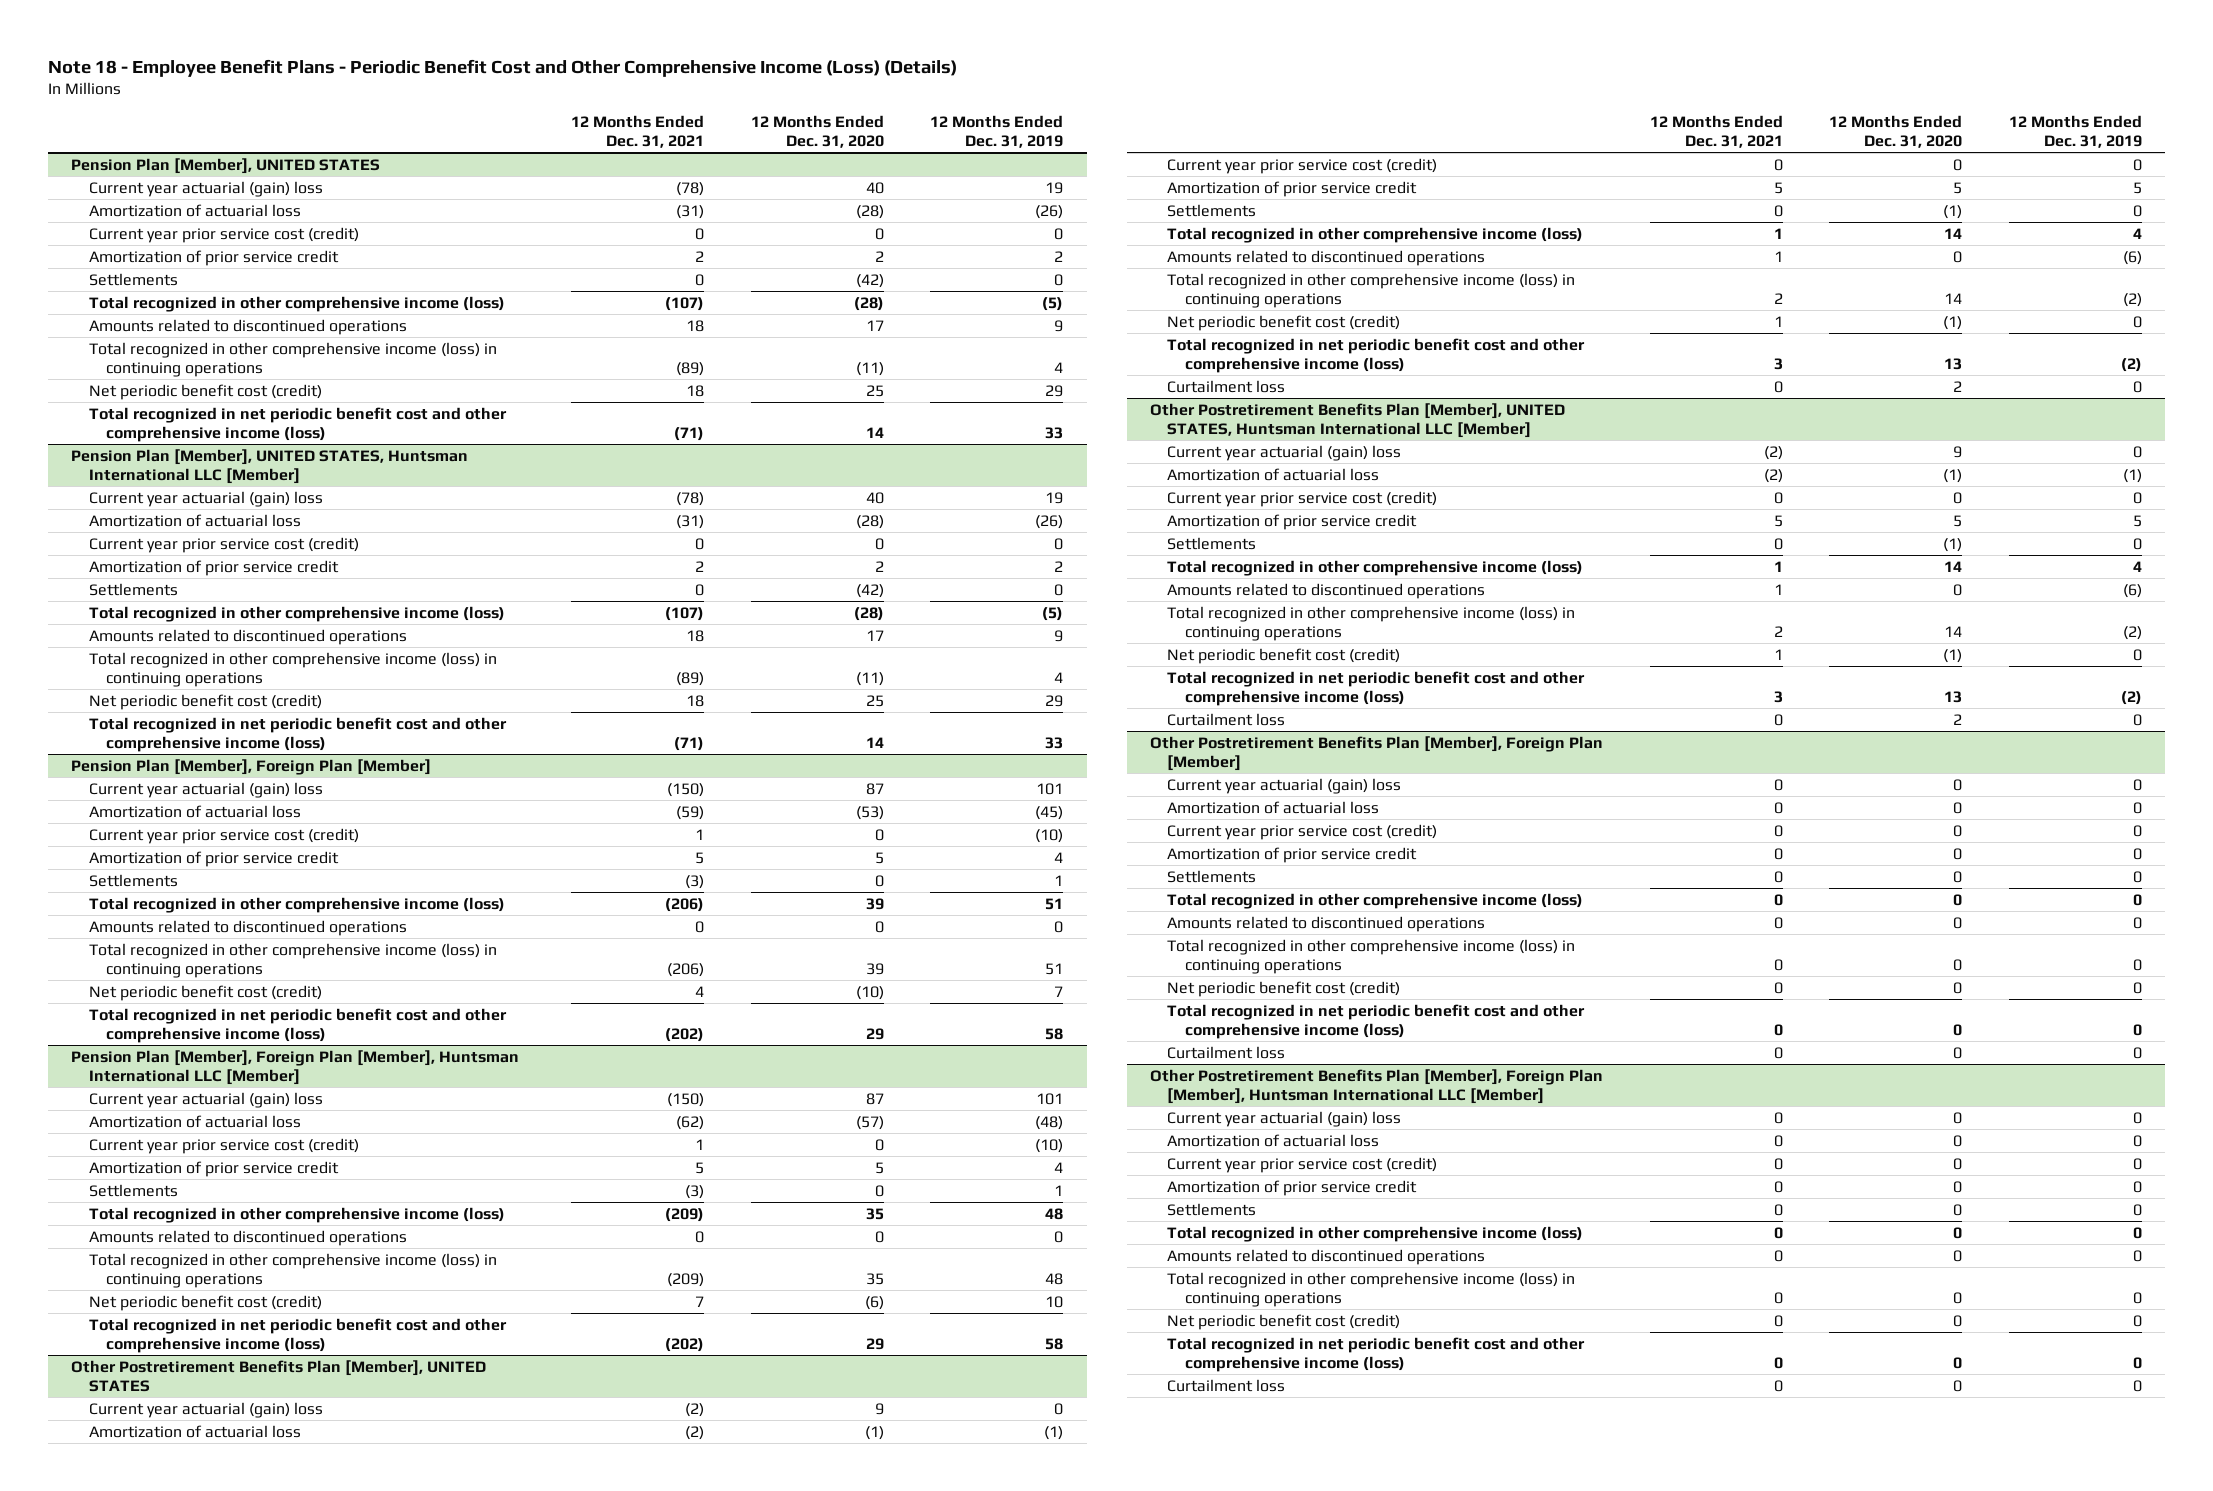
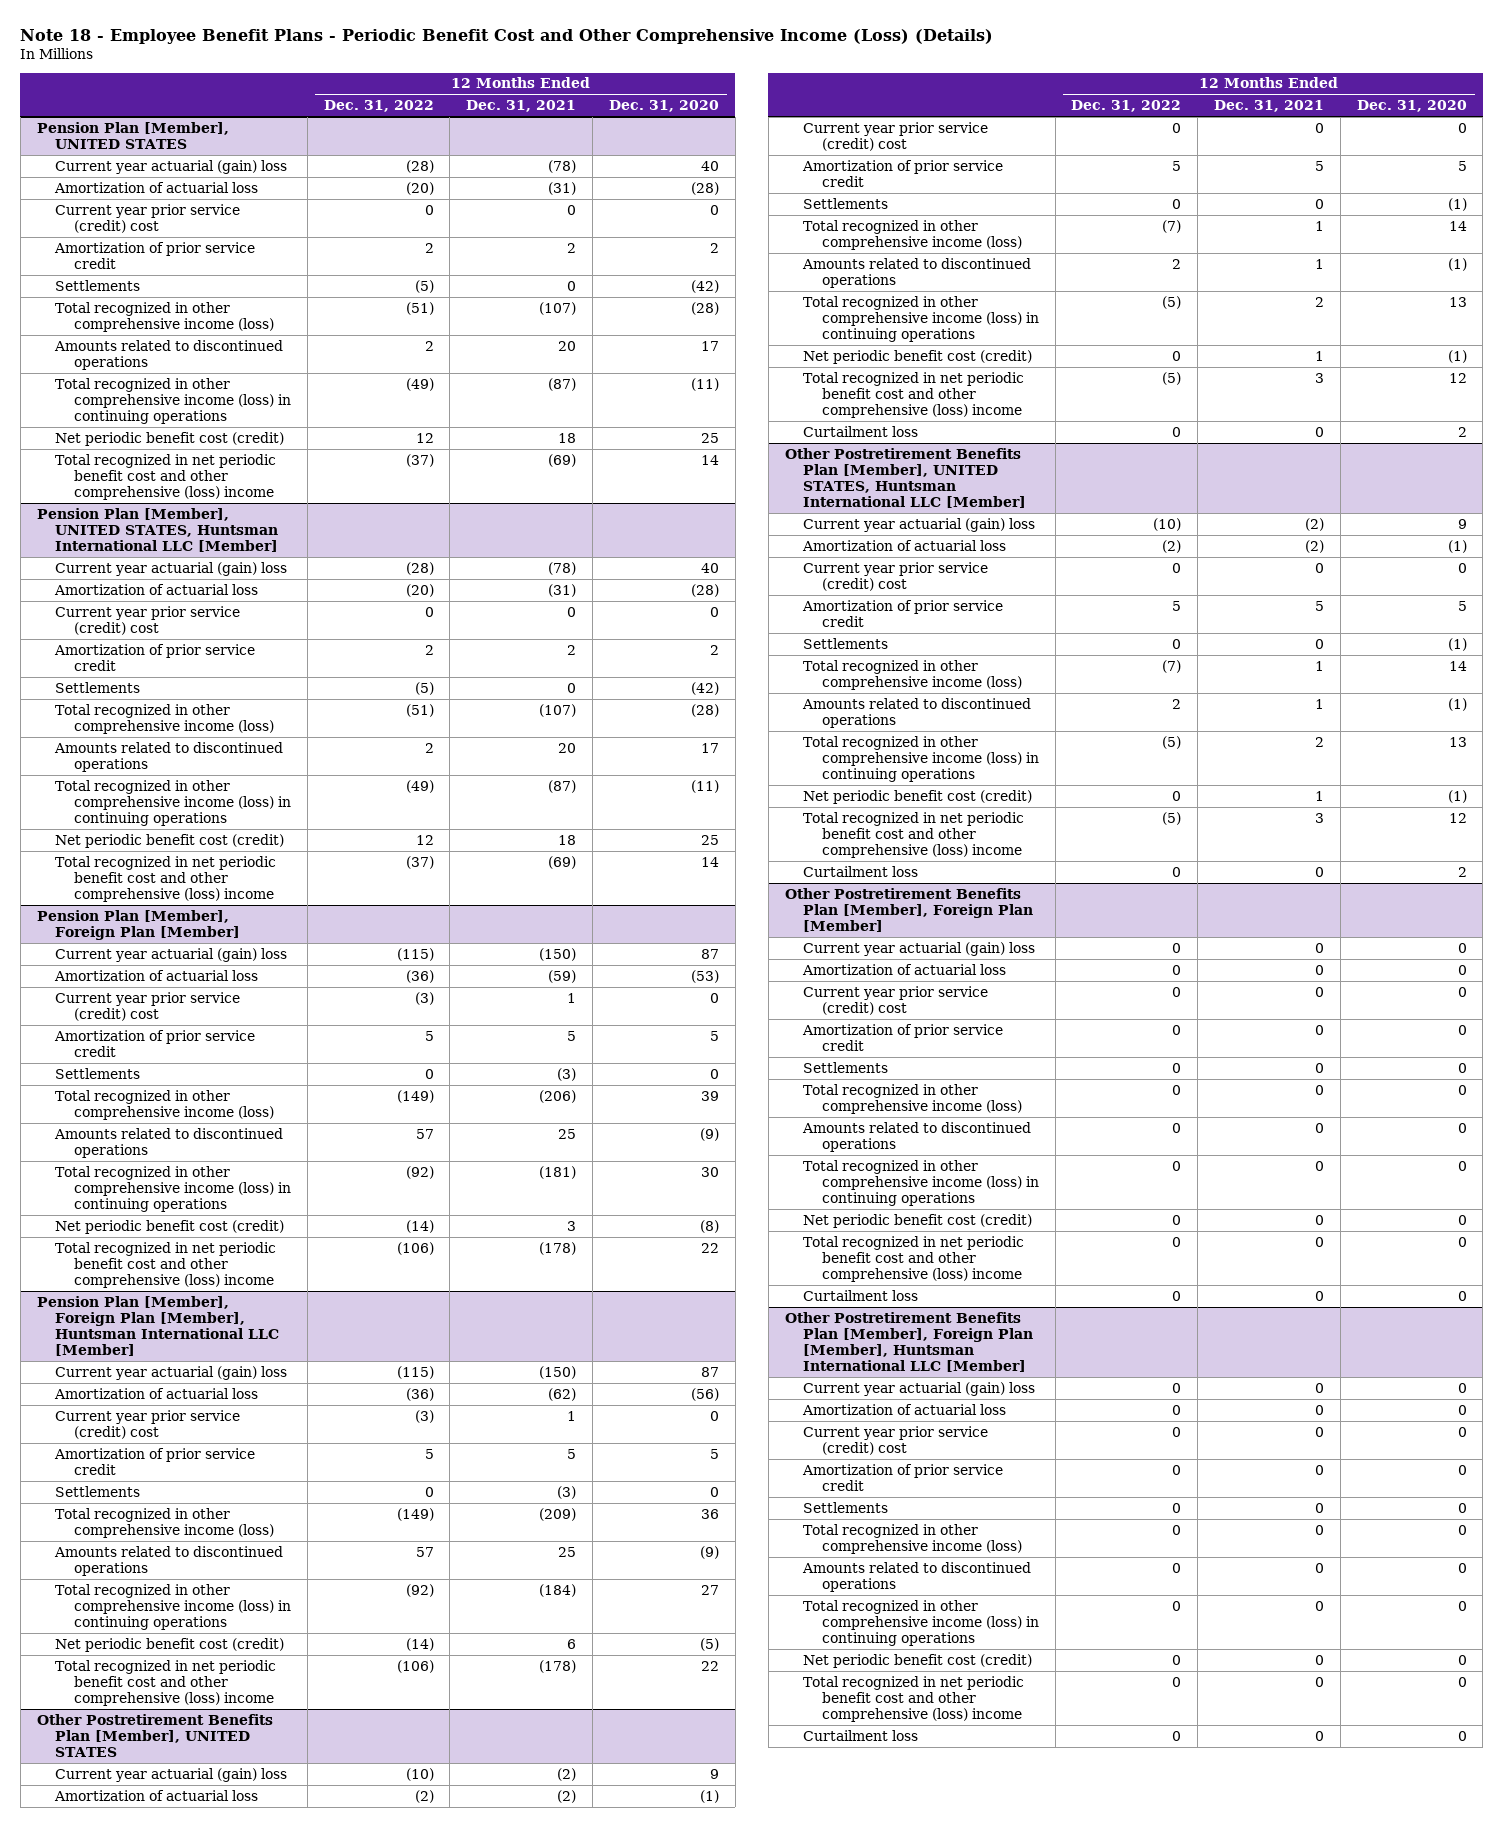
[930,115,1064,149] 12 Months Ended Dec. 31, 2019 -> none
none -> [323,100,434,113] Dec. 31, 2022
[88,226,359,243] Current year prior service cost (credit) -> [55,203,241,233] Current year prior service (credit) cost
[685,319,704,332] 18 -> [558,340,577,351] 20
[675,361,704,376] (89) -> [548,377,577,391] (87)
[88,406,507,442] Total recognized in net periodic benefit cost and other comprehensive income (loss) -> [55,453,277,500] Total recognized in net periodic benefit cost and other comprehensive (loss) income
[673,426,704,441] (71) -> [548,453,577,467] (69)
[88,536,359,553] Current year prior service cost (credit) -> [55,605,241,635] Current year prior service (credit) cost
[685,629,704,642] 18 -> [558,742,577,753] 20
[675,671,704,686] (89) -> [548,779,577,793] (87)
[88,716,507,752] Total recognized in net periodic benefit cost and other comprehensive income (loss) -> [55,855,277,902] Total recognized in net periodic benefit cost and other comprehensive (loss) income
[673,736,704,751] (71) -> [548,855,577,869] (69)
[88,827,359,844] Current year prior service cost (credit) -> [55,991,241,1021] Current year prior service (credit) cost
[694,920,704,933] 0 -> [558,1128,577,1139] 25
[874,920,884,933] 0 -> [699,1127,719,1141] (9)
[666,962,704,977] (206) -> [539,1165,577,1179] (181)
[865,962,884,975] 39 -> [700,1166,719,1177] 30
[694,985,704,997] 4 -> [567,1220,577,1231] 3
[855,985,884,1000] (10) -> [699,1219,719,1233] (8)
[88,1007,507,1043] Total recognized in net periodic benefit cost and other comprehensive income (loss) -> [55,1241,277,1288] Total recognized in net periodic benefit cost and other comprehensive (loss) income
[664,1027,704,1042] (202) -> [539,1241,577,1255] (178)
[865,1027,884,1040] 29 -> [700,1242,719,1253] 22
[855,1115,884,1130] (57) -> [690,1387,719,1401] (56)
[88,1137,359,1154] Current year prior service cost (credit) -> [55,1409,241,1439] Current year prior service (credit) cost
[865,1207,884,1220] 35 -> [700,1508,719,1519] 36
[694,1230,704,1243] 0 -> [558,1546,577,1557] 25
[874,1230,884,1243] 0 -> [699,1545,719,1559] (9)
[666,1272,704,1287] (209) -> [539,1583,577,1597] (184)
[865,1272,884,1285] 35 -> [700,1584,719,1595] 27
[694,1295,704,1307] 7 -> [567,1638,577,1649] 6
[864,1295,884,1310] (6) -> [699,1637,719,1651] (5)
[88,1317,507,1353] Total recognized in net periodic benefit cost and other comprehensive income (loss) -> [55,1659,277,1706] Total recognized in net periodic benefit cost and other comprehensive (loss) income
[664,1337,704,1352] (202) -> [539,1659,577,1673] (178)
[865,1337,884,1350] 29 -> [700,1660,719,1671] 22
[1167,157,1438,174] Current year prior service cost (credit) -> [803,121,989,151] Current year prior service (credit) cost
[1953,250,1963,263] 0 -> [1447,257,1467,271] (1)
[1944,292,1963,304] 14 -> [1448,296,1467,307] 13
[1167,337,1586,373] Total recognized in net periodic benefit cost and other comprehensive income (loss) -> [803,371,1025,418] Total recognized in net periodic benefit cost and other comprehensive (loss) income
[1944,357,1963,370] 13 -> [1448,372,1467,383] 12
[1167,490,1438,507] Current year prior service cost (credit) -> [803,561,989,591] Current year prior service (credit) cost
[1953,583,1963,596] 0 -> [1447,697,1467,711] (1)
[1944,625,1963,637] 14 -> [1448,736,1467,747] 13
[1167,670,1586,706] Total recognized in net periodic benefit cost and other comprehensive income (loss) -> [803,811,1025,858] Total recognized in net periodic benefit cost and other comprehensive (loss) income
[1944,690,1963,703] 13 -> [1448,812,1467,823] 12
[1167,823,1438,840] Current year prior service cost (credit) -> [803,985,989,1015] Current year prior service (credit) cost
[1167,1003,1586,1039] Total recognized in net periodic benefit cost and other comprehensive income (loss) -> [803,1235,1025,1282] Total recognized in net periodic benefit cost and other comprehensive (loss) income
[1167,1156,1438,1173] Current year prior service cost (credit) -> [803,1425,989,1455] Current year prior service (credit) cost
[1167,1336,1586,1372] Total recognized in net periodic benefit cost and other comprehensive income (loss) -> [803,1675,1025,1722] Total recognized in net periodic benefit cost and other comprehensive (loss) income

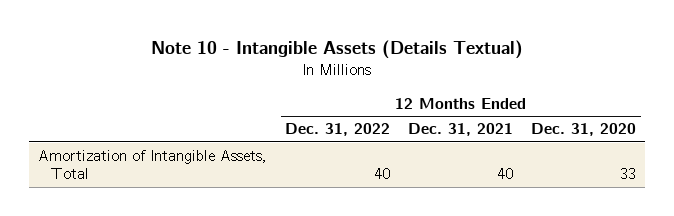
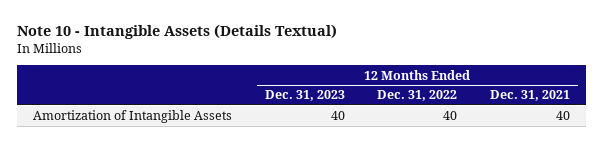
[531,123,637,137] Dec. 31, 2020 -> none
none -> [264,90,345,102] Dec. 31, 2023
[38,150,268,180] Amortization of Intangible Assets, Total -> [33,110,233,124] Amortization of Intangible Assets

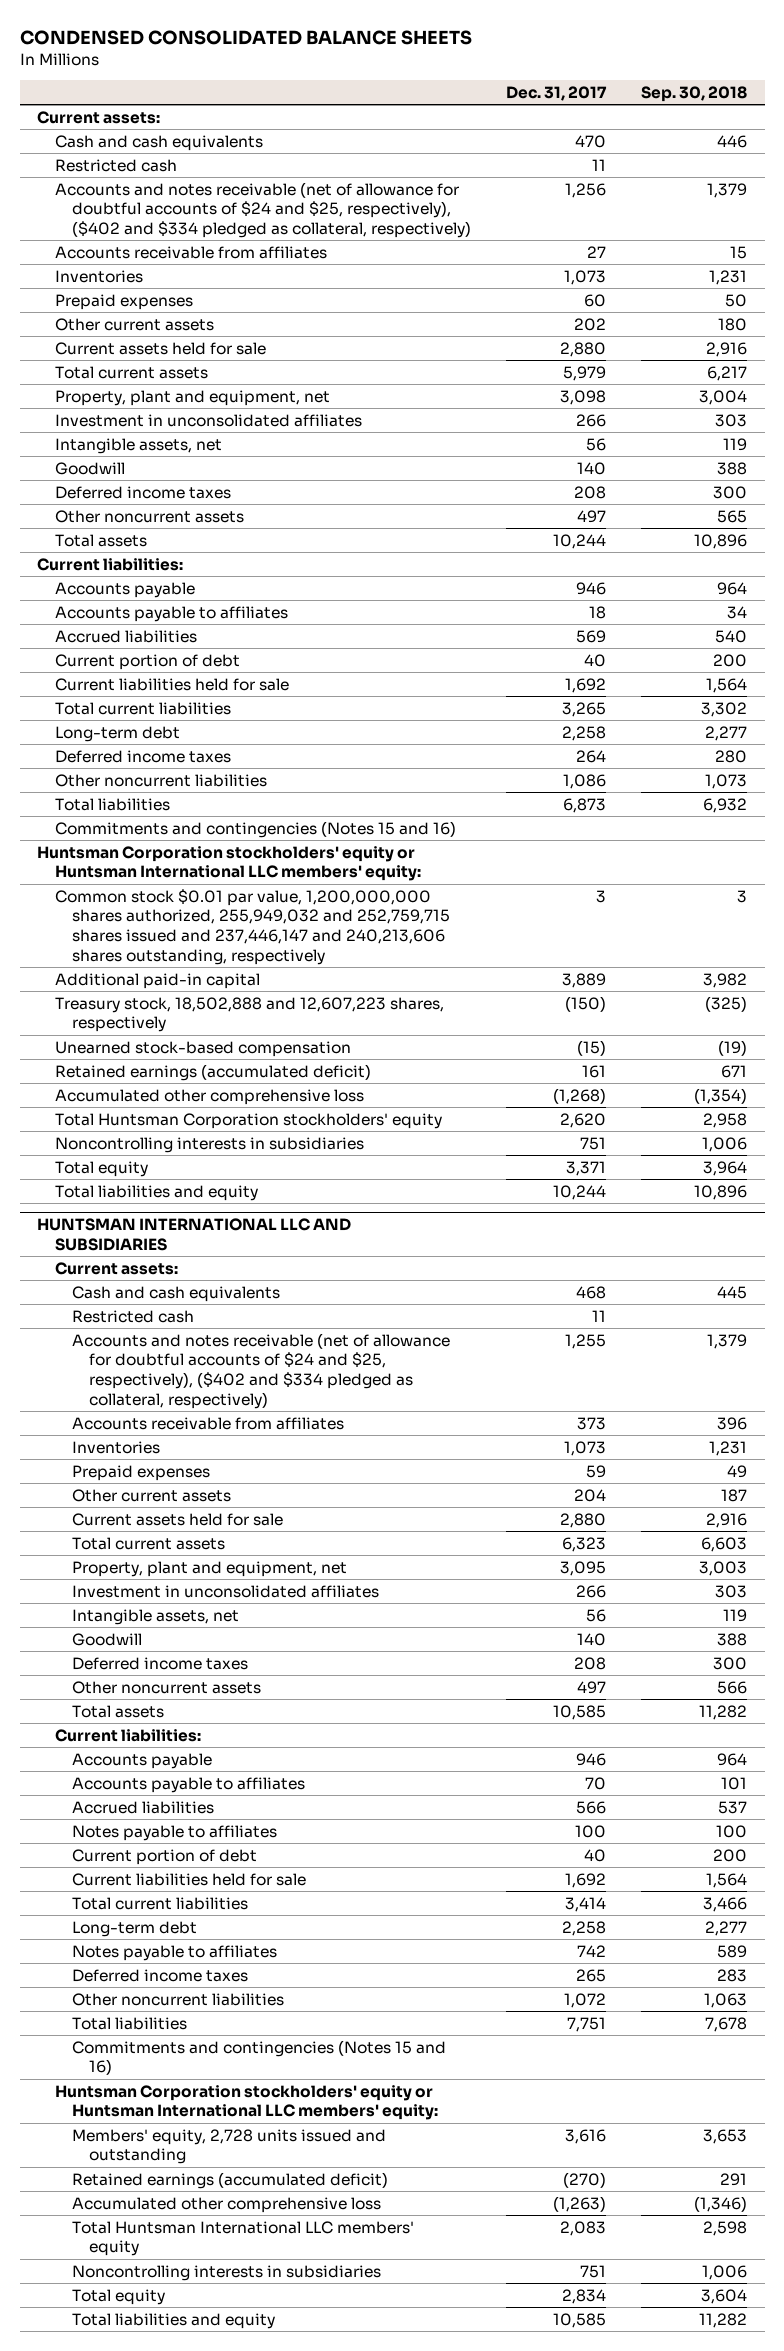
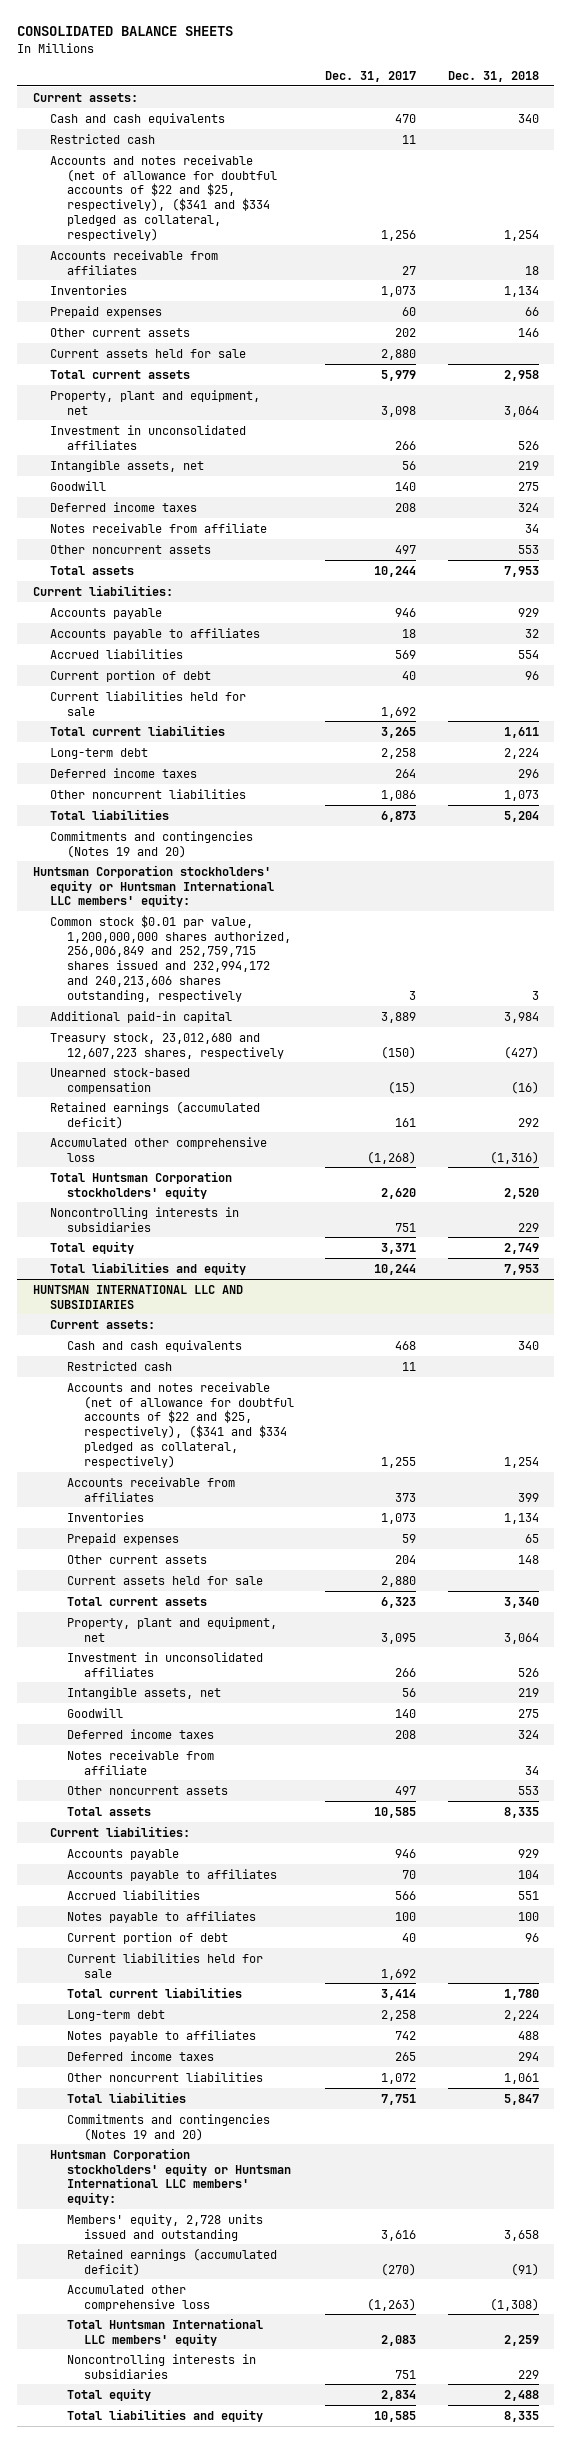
[19,29,472,45] CONDENSED CONSOLIDATED BALANCE SHEETS -> [17,26,234,37] CONSOLIDATED BALANCE SHEETS
[641,85,748,102] Sep. 30, 2018 -> none
none -> [447,70,539,82] Dec. 31, 2018
[54,181,471,238] Accounts and notes receivable (net of allowance for doubtful accounts of $24 and $25, respectively), ($402 and $334 pledged as collateral, respectively) -> [49,154,277,241] Accounts and notes receivable (net of allowance for doubtful accounts of $22 and $25, respectively), ($341 and $334 pledged as collateral, respectively)
none -> [49,522,267,533] Notes receivable from affiliate
[54,820,456,838] Commitments and contingencies (Notes 15 and 16) -> [49,830,253,858] Commitments and contingencies (Notes 19 and 20)
[54,888,450,965] Common stock $0.01 par value, 1,200,000,000 shares authorized, 255,949,032 and 252,759,715 shares issued and 237,446,147 and 240,213,606 shares outstanding, respectively -> [49,914,291,1002] Common stock $0.01 par value, 1,200,000,000 shares authorized, 256,006,849 and 252,759,715 shares issued and 232,994,172 and 240,213,606 shares outstanding, respectively
[54,996,444,1033] Treasury stock, 18,502,888 and 12,607,223 shares, respectively -> [49,1032,284,1059] Treasury stock, 23,012,680 and 12,607,223 shares, respectively
[71,1332,450,1409] Accounts and notes receivable (net of allowance for doubtful accounts of $24 and $25, respectively), ($402 and $334 pledged as collateral, respectively) -> [66,1381,294,1468] Accounts and notes receivable (net of allowance for doubtful accounts of $22 and $25, respectively), ($341 and $334 pledged as collateral, respectively)
none -> [66,1749,214,1775] Notes receivable from affiliate
[71,2039,446,2076] Commitments and contingencies (Notes 15 and 16) -> [66,2113,270,2141] Commitments and contingencies (Notes 19 and 20)

